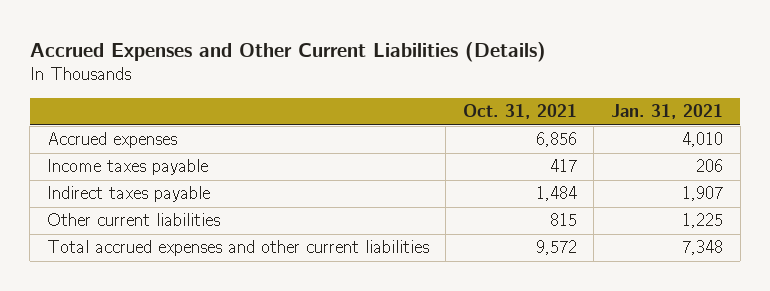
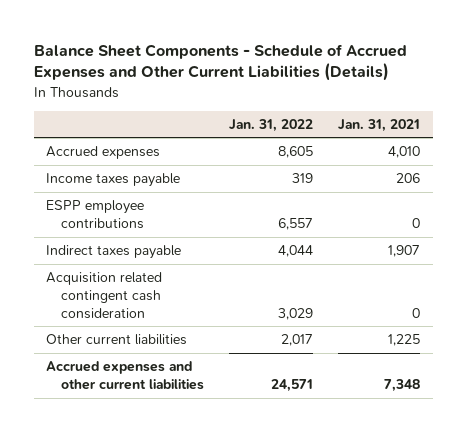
[29,41,546,62] Accrued Expenses and Other Current Liabilities (Details) -> [33,43,407,82] Balance Sheet Components - Schedule of Accrued Expenses and Other Current Liabilities (Details)
[462,104,577,120] Oct. 31, 2021 -> none
none -> [228,118,313,132] Jan. 31, 2022
none -> [46,200,145,230] ESPP employee contributions
none -> [46,272,163,319] Acquisition related contingent cash consideration
[46,240,429,257] Total accrued expenses and other current liabilities -> [46,361,204,391] Accrued expenses and other current liabilities

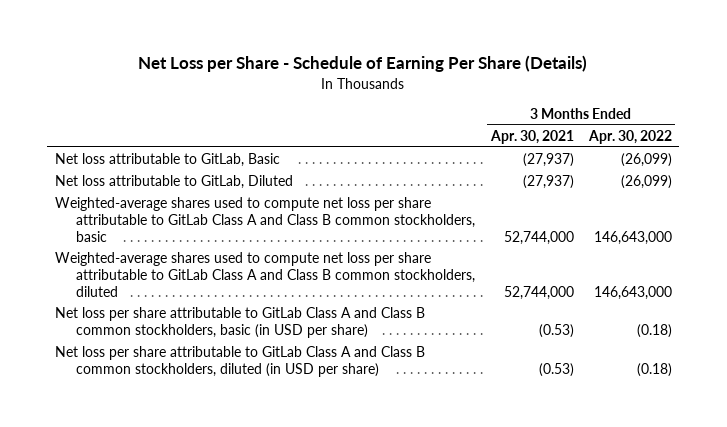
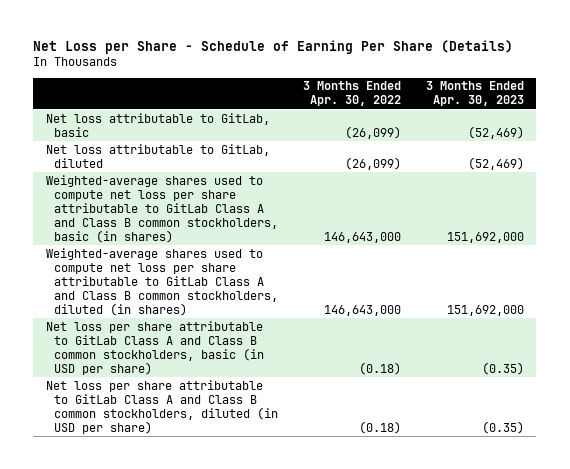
[489,129,574,144] Apr. 30, 2021 -> none
none -> [425,81,524,107] 3 Months Ended Apr. 30, 2023
[54,153,280,168] Net loss attributable to GitLab, Basic -> [45,112,270,137] Net loss attributable to GitLab, basic
[54,175,293,190] Net loss attributable to GitLab, Diluted -> [45,143,270,168] Net loss attributable to GitLab, diluted
[54,197,476,242] Weighted-average shares used to compute net loss per share attributable to GitLab Class A and Class B common stockholders, basic -> [45,174,279,243] Weighted-average shares used to compute net loss per share attributable to GitLab Class A and Class B common stockholders, basic (in shares)
[54,252,476,297] Weighted-average shares used to compute net loss per share attributable to GitLab Class A and Class B common stockholders, diluted -> [45,247,279,316] Weighted-average shares used to compute net loss per share attributable to GitLab Class A and Class B common stockholders, diluted (in shares)

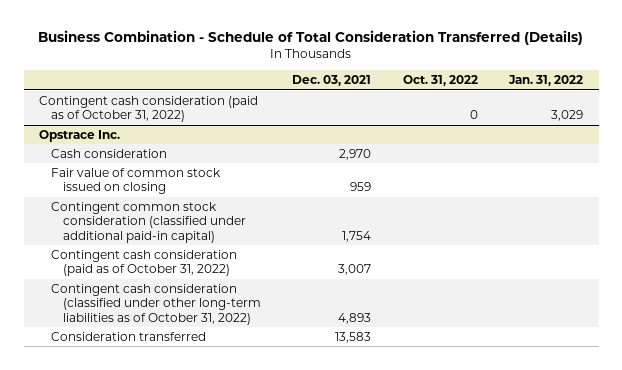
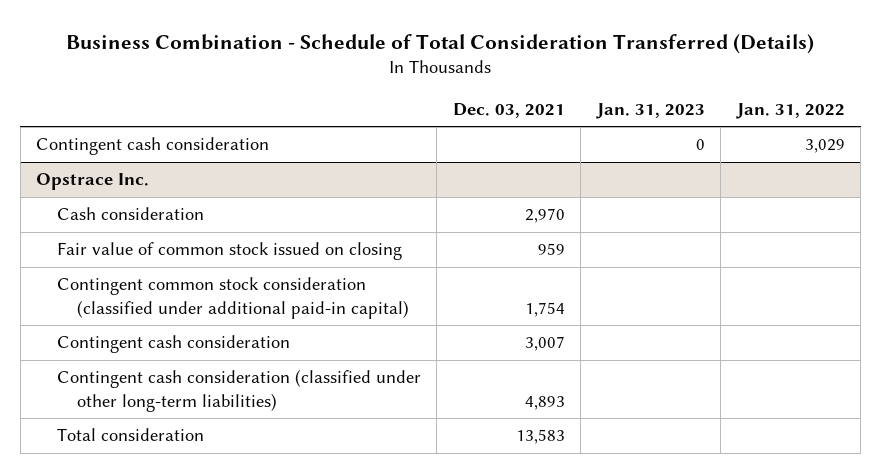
[402,75,478,87] Oct. 31, 2022 -> none
none -> [595,102,705,119] Jan. 31, 2023
[39,95,259,123] Contingent cash consideration (paid as of October 31, 2022) -> [36,137,270,156] Contingent cash consideration
[51,249,238,277] Contingent cash consideration (paid as of October 31, 2022) -> [56,335,290,354] Contingent cash consideration
[51,283,261,325] Contingent cash consideration (classified under other long-term liabilities as of October 31, 2022) -> [56,369,421,412] Contingent cash consideration (classified under other long-term liabilities)
[51,331,207,341] Consideration transferred -> [56,428,204,442] Total consideration

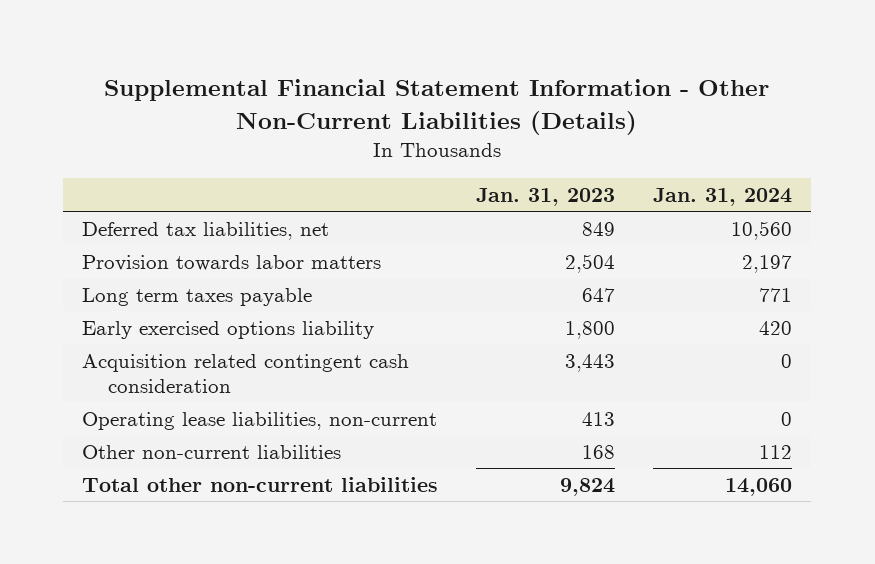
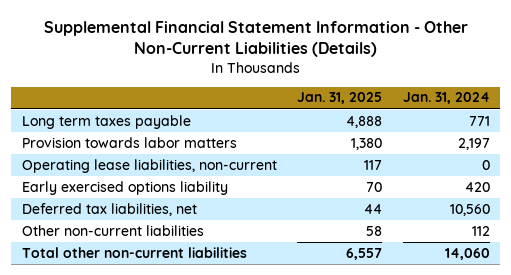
[476,187,616,206] Jan. 31, 2023 -> none
none -> [297,92,383,105] Jan. 31, 2025
[82,353,410,393] Acquisition related contingent cash consideration -> none
[82,254,382,271] Provision towards labor matters -> [21,136,237,148] Provision towards labor matters
[82,320,375,339] Early exercised options liability -> [21,180,228,195] Early exercised options liability
[82,221,330,240] Deferred tax liabilities, net -> [21,202,197,216] Deferred tax liabilities, net

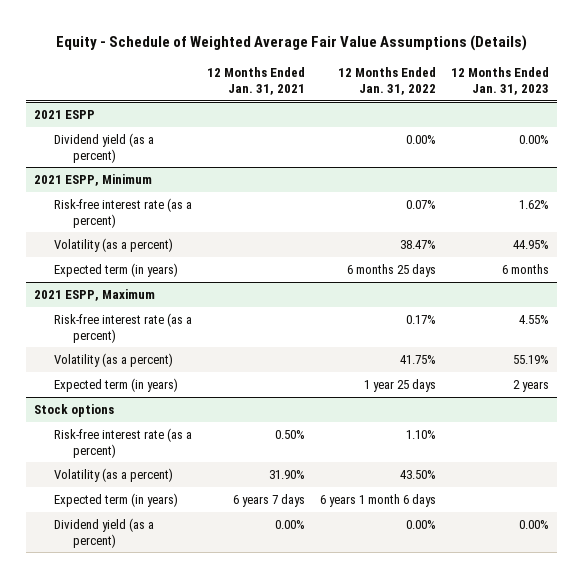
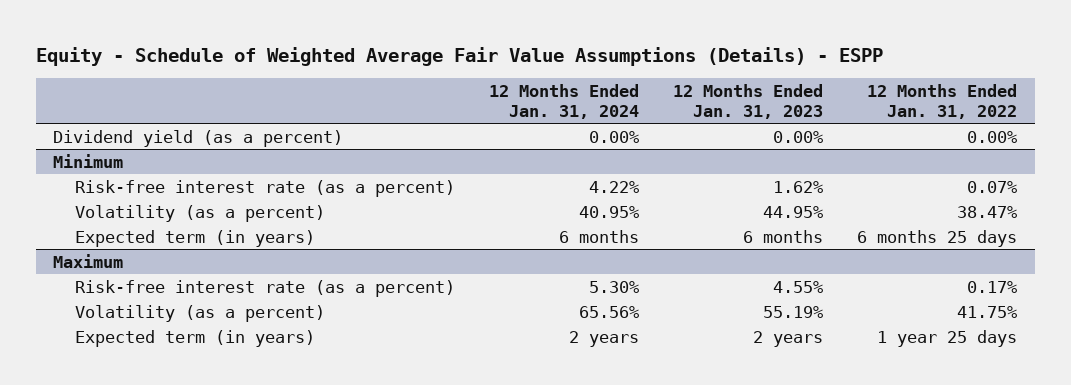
[55,34,527,51] Equity - Schedule of Weighted Average Fair Value Assumptions (Details) -> [36,46,884,66] Equity - Schedule of Weighted Average Fair Value Assumptions (Details) - ESPP
[206,67,305,95] 12 Months Ended Jan. 31, 2021 -> none
none -> [488,83,639,119] 12 Months Ended Jan. 31, 2024
[34,110,96,120] 2021 ESPP -> none
[34,174,153,187] 2021 ESPP, Minimum -> none
none -> [53,153,124,168] Minimum
[34,289,156,302] 2021 ESPP, Maximum -> none
none -> [53,253,124,268] Maximum
[34,404,115,418] Stock options -> none
[53,428,192,458] Risk-free interest rate (as a percent) -> none
[53,468,173,483] Volatility (as a percent) -> none
[53,493,178,508] Expected term (in years) -> none
[53,518,154,548] Dividend yield (as a percent) -> none

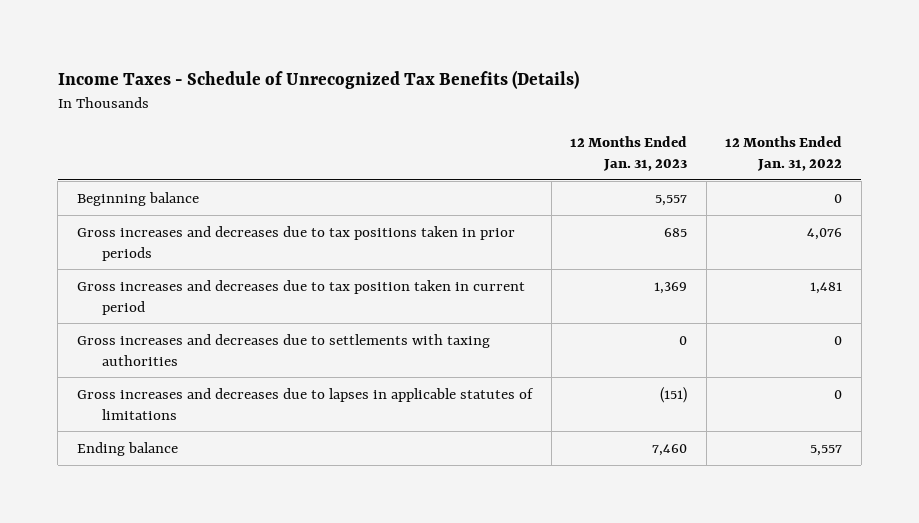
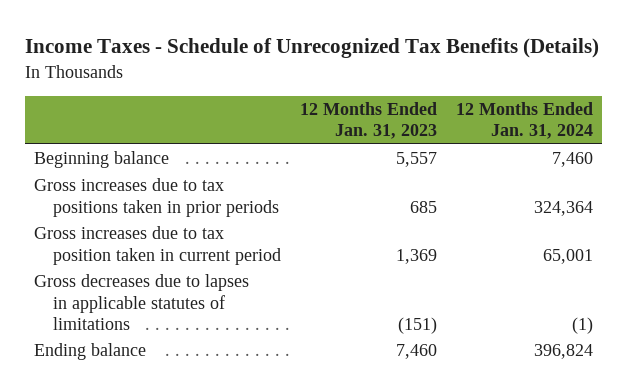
[725,135,843,171] 12 Months Ended Jan. 31, 2022 -> none
none -> [455,101,593,140] 12 Months Ended Jan. 31, 2024
[76,333,490,366] Gross increases and decreases due to settlements with taxing authorities -> none
[76,225,515,261] Gross increases and decreases due to tax positions taken in prior periods -> [34,178,279,217] Gross increases due to tax positions taken in prior periods
[76,279,525,315] Gross increases and decreases due to tax position taken in current period -> [34,226,281,265] Gross increases due to tax position taken in current period
[76,387,534,420] Gross increases and decreases due to lapses in applicable statutes of limitations -> [34,274,250,330] Gross decreases due to lapses in applicable statutes of limitations

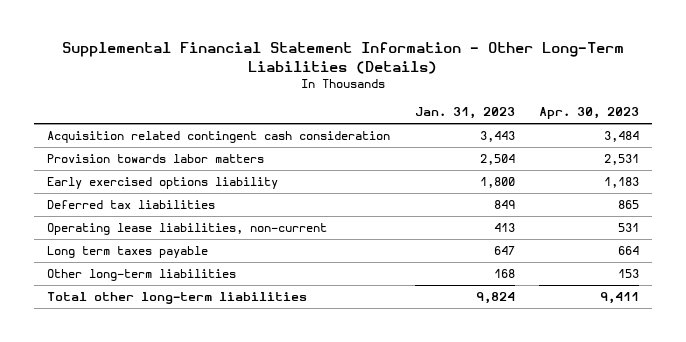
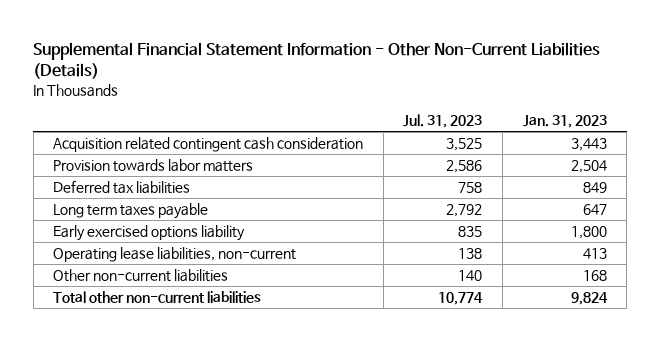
[62,42,625,74] Supplemental Financial Statement Information - Other Long-Term Liabilities (Details) -> [33,41,601,80] Supplemental Financial Statement Information - Other Non-Current Liabilities (Details)
[539,107,640,120] Apr. 30, 2023 -> none
none -> [403,114,483,129] Jul. 31, 2023
[46,176,278,189] Early exercised options liability -> [53,224,246,241] Early exercised options liability
[46,222,327,235] Operating lease liabilities, non-current -> [53,246,297,262] Operating lease liabilities, non-current
[46,268,236,281] Other long-term liabilities -> [53,268,229,282] Other non-current liabilities
[46,291,307,304] Total other long-term liabilities -> [53,290,262,303] Total other non-current liabilities

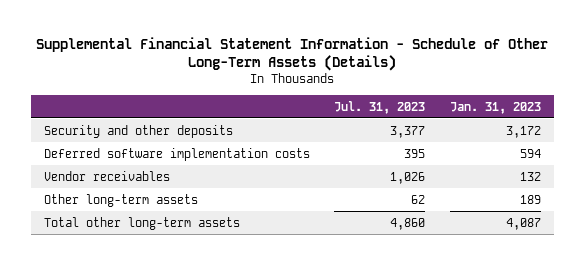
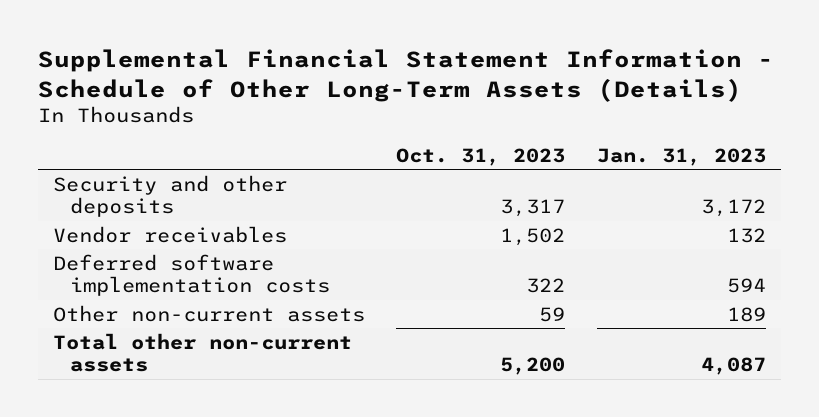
[334,100,426,114] Jul. 31, 2023 -> none
none -> [396,147,566,166] Oct. 31, 2023
[43,147,310,161] Deferred software implementation costs -> [53,253,330,297] Deferred software implementation costs
[43,193,198,207] Other long-term assets -> [53,304,366,322] Other non-current assets
[43,216,240,230] Total other long-term assets -> [53,332,353,373] Total other non-current assets

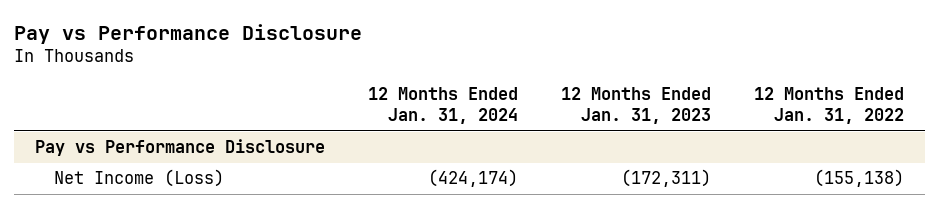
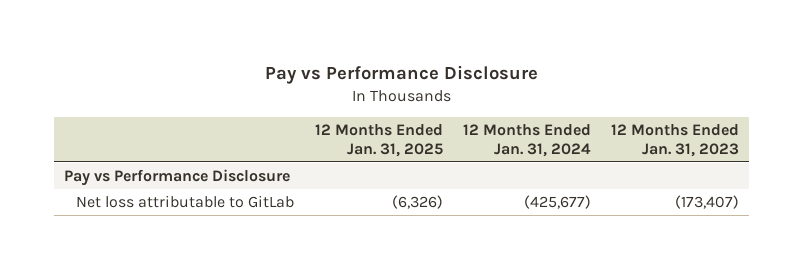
[753,87,904,125] 12 Months Ended Jan. 31, 2022 -> none
none -> [314,123,443,157] 12 Months Ended Jan. 31, 2025
[53,169,224,188] Net Income (Loss) -> [76,195,295,209] Net loss attributable to GitLab
[427,169,518,188] (424,174) -> [523,195,591,210] (425,677)
[620,169,711,188] (172,311) -> [674,195,739,210] (173,407)

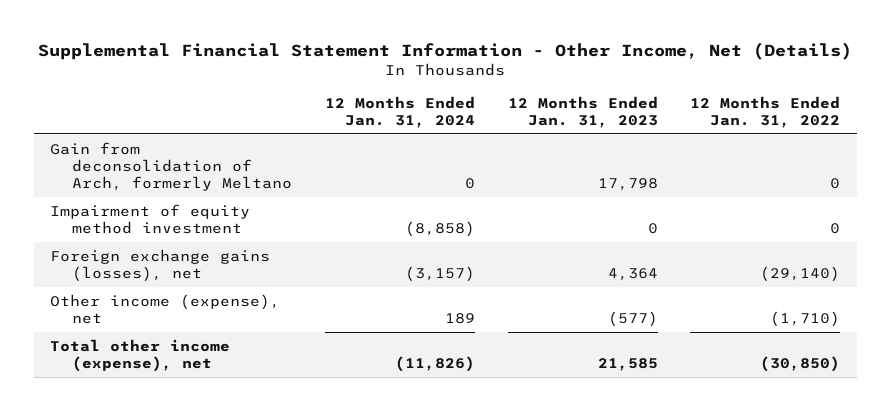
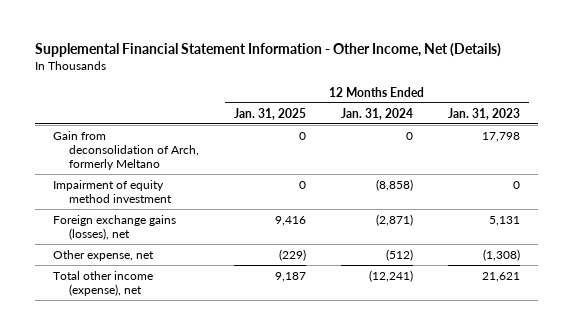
[690,95,841,128] 12 Months Ended Jan. 31, 2022 -> none
none -> [233,107,306,120] Jan. 31, 2025
[404,265,475,282] (3,157) -> [375,213,413,226] (2,871)
[607,267,658,281] 4,364 -> [489,215,521,226] 5,131
[50,293,281,324] Other income (expense), net -> [52,249,154,261] Other expense, net
[444,312,475,324] 189 -> [385,248,413,261] (512)
[607,310,658,327] (577) -> [483,248,521,261] (1,308)
[394,355,475,372] (11,826) -> [368,269,413,282] (12,241)
[597,357,658,371] 21,585 -> [482,271,521,282] 21,621

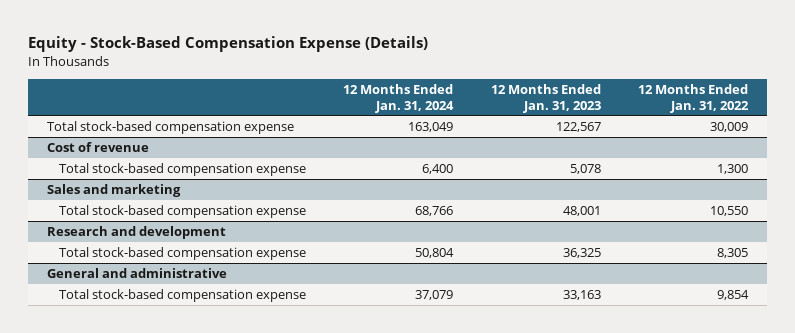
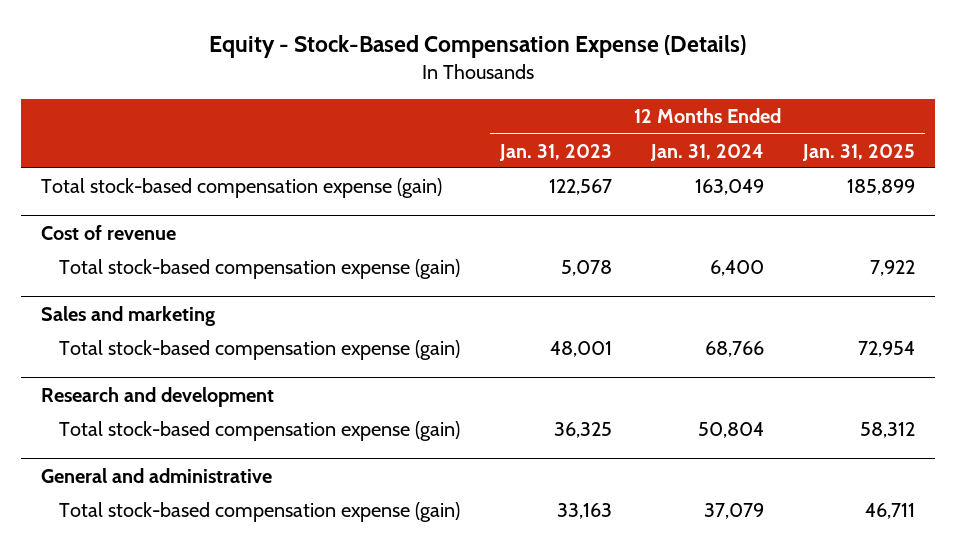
[637,84,749,113] 12 Months Ended Jan. 31, 2022 -> none
none -> [802,143,916,161] Jan. 31, 2025
[46,121,294,135] Total stock-based compensation expense -> [41,178,443,199] Total stock-based compensation expense (gain)
[58,163,306,177] Total stock-based compensation expense -> [59,259,461,280] Total stock-based compensation expense (gain)
[58,205,306,219] Total stock-based compensation expense -> [59,340,461,361] Total stock-based compensation expense (gain)
[58,247,306,261] Total stock-based compensation expense -> [59,421,461,442] Total stock-based compensation expense (gain)
[58,289,306,303] Total stock-based compensation expense -> [59,502,461,523] Total stock-based compensation expense (gain)

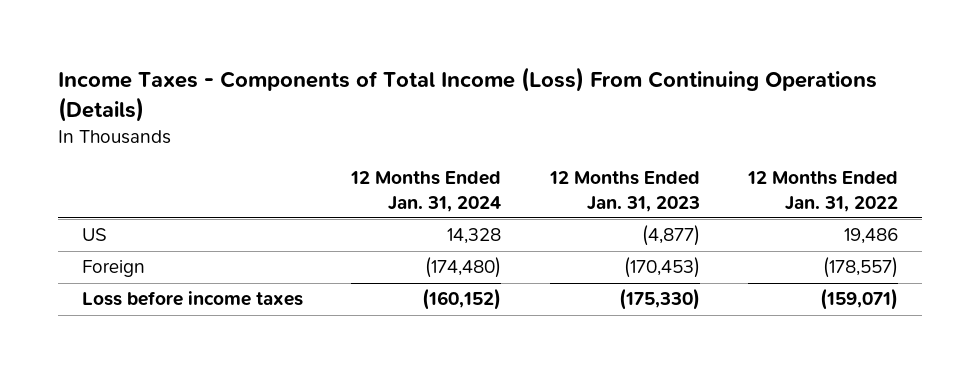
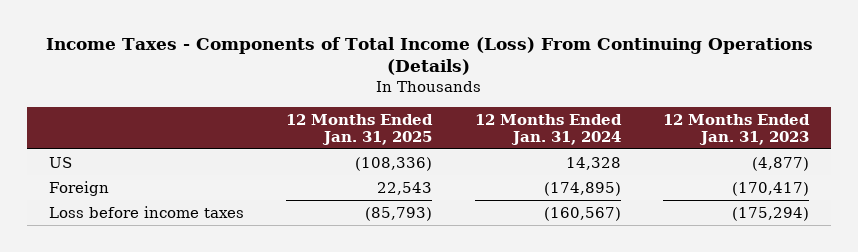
[747,171,899,212] 12 Months Ended Jan. 31, 2022 -> none
none -> [286,113,434,145] 12 Months Ended Jan. 31, 2025
[425,257,502,279] (174,480) -> [543,181,621,196] (174,895)
[623,257,700,279] (170,453) -> [732,181,810,196] (170,417)
[422,288,502,311] (160,152) -> [543,206,621,221] (160,567)
[618,288,700,311] (175,330) -> [732,206,810,221] (175,294)

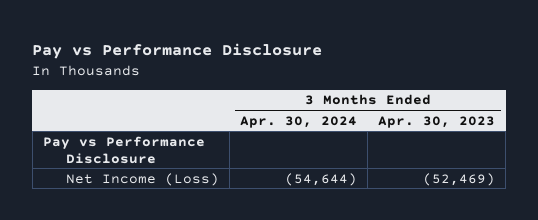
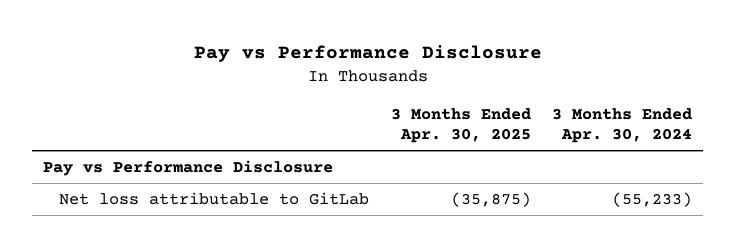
[378,115,496,128] Apr. 30, 2023 -> none
none -> [390,107,531,144] 3 Months Ended Apr. 30, 2025
[66,172,220,186] Net Income (Loss) -> [58,192,369,206] Net loss attributable to GitLab
[285,172,358,186] (54,644) -> [612,192,693,208] (55,233)

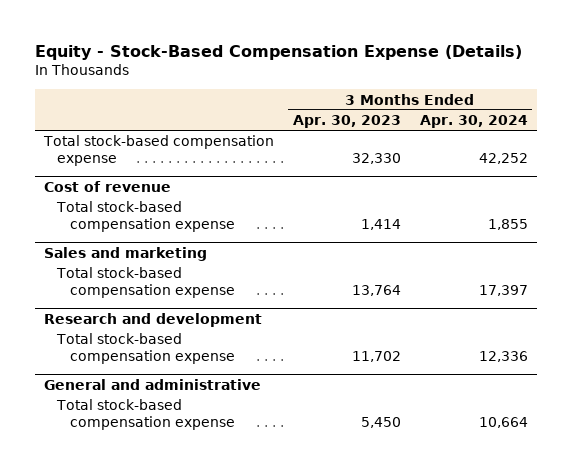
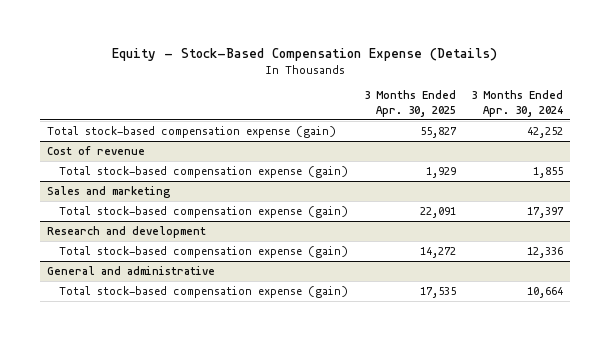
[292,115,401,129] Apr. 30, 2023 -> none
none -> [363,90,456,117] 3 Months Ended Apr. 30, 2025
[43,135,275,166] Total stock-based compensation expense -> [47,125,337,138] Total stock-based compensation expense (gain)
[56,201,236,232] Total stock-based compensation expense -> [59,165,349,178] Total stock-based compensation expense (gain)
[56,267,236,298] Total stock-based compensation expense -> [59,205,349,218] Total stock-based compensation expense (gain)
[56,333,236,364] Total stock-based compensation expense -> [59,245,349,258] Total stock-based compensation expense (gain)
[56,399,236,430] Total stock-based compensation expense -> [59,285,349,298] Total stock-based compensation expense (gain)

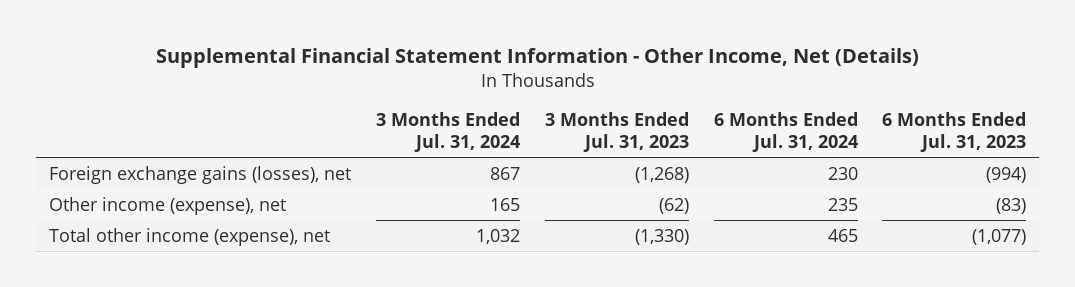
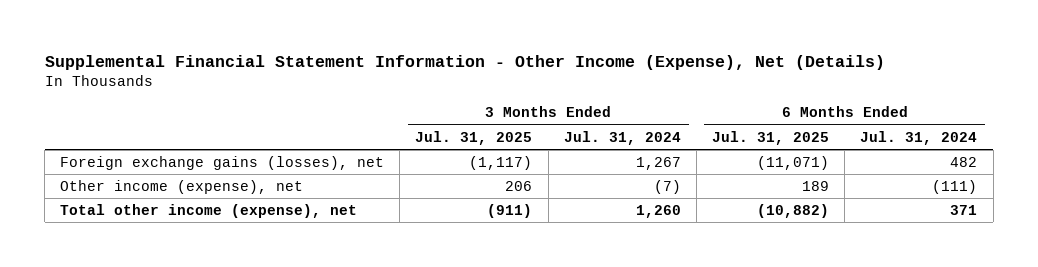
[155,48,919,69] Supplemental Financial Statement Information - Other Income, Net (Details) -> [44,54,885,70] Supplemental Financial Statement Information - Other Income (Expense), Net (Details)
[544,111,689,152] 3 Months Ended Jul. 31, 2023 -> none
[882,111,1027,152] 6 Months Ended Jul. 31, 2023 -> none
none -> [415,130,533,145] Jul. 31, 2025
none -> [712,130,830,145] Jul. 31, 2025
[489,166,520,180] 867 -> [635,156,681,170] 1,267
[827,166,858,180] 230 -> [950,156,978,167] 482
[489,197,520,211] 165 -> [653,179,681,194] (7)
[827,197,858,211] 235 -> [932,179,978,194] (111)
[475,228,520,244] 1,032 -> [635,204,681,218] 1,260
[827,228,858,242] 465 -> [950,204,978,215] 371

